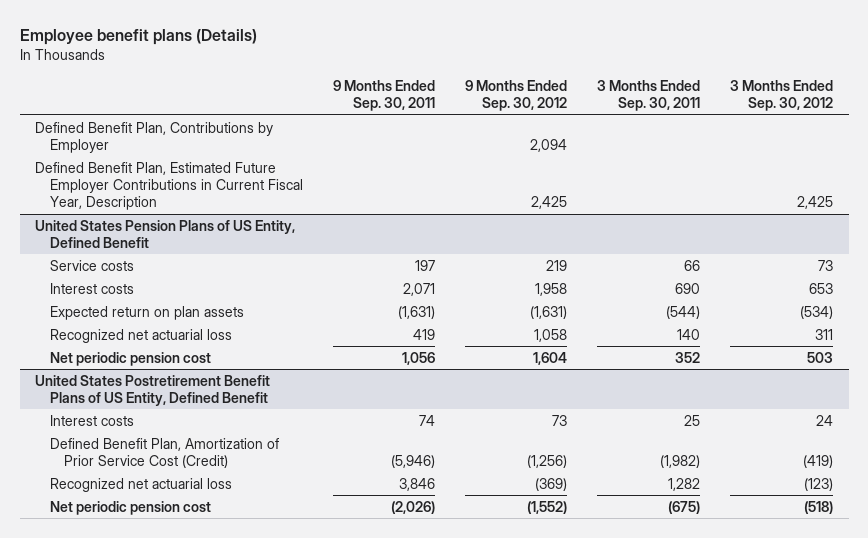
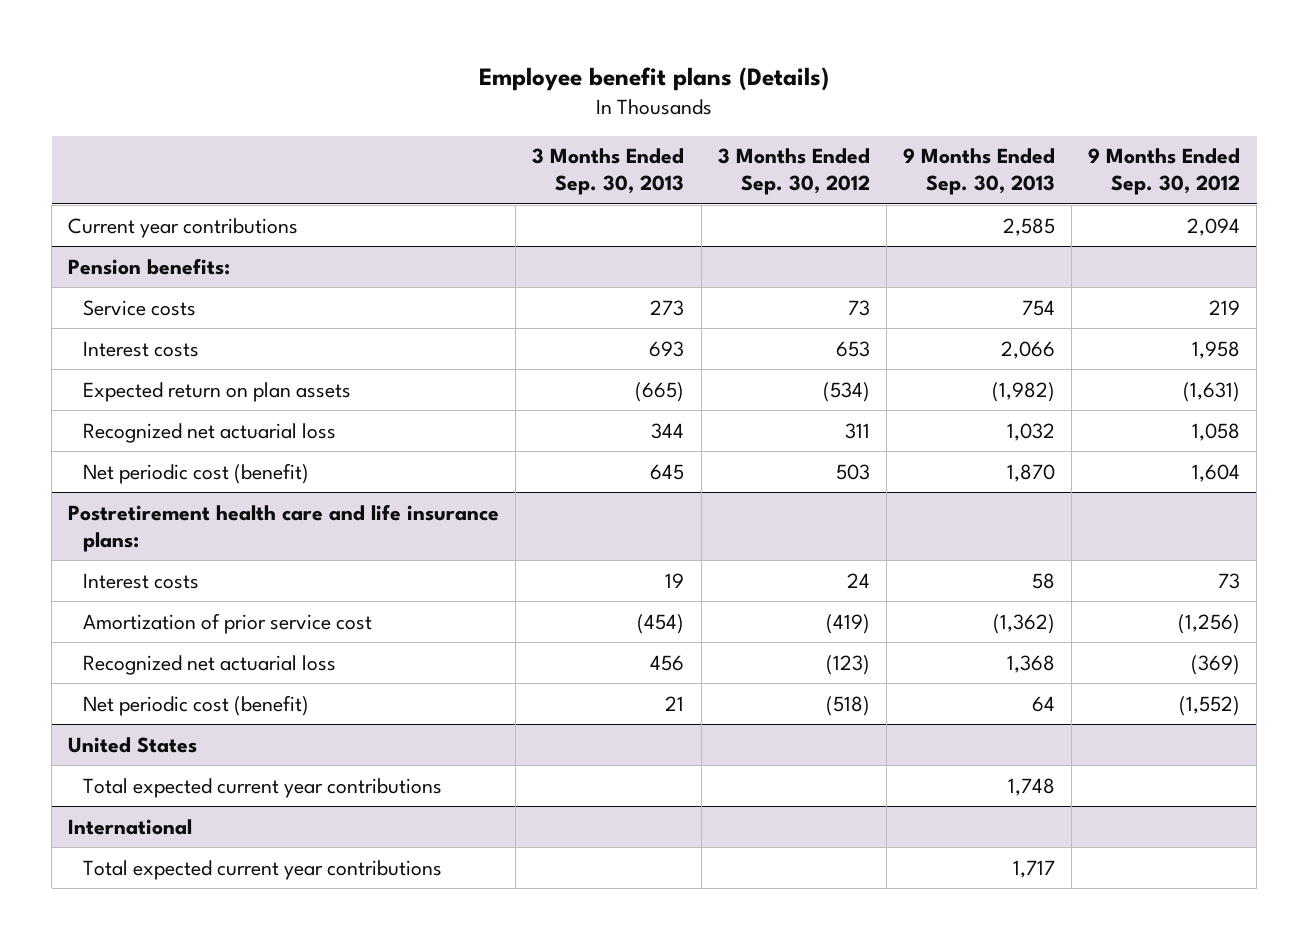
[332,79,435,112] 9 Months Ended Sep. 30, 2011 -> none
[597,79,701,112] 3 Months Ended Sep. 30, 2011 -> none
none -> [532,148,685,196] 3 Months Ended Sep. 30, 2013
none -> [903,148,1056,196] 9 Months Ended Sep. 30, 2013
[34,161,303,211] Defined Benefit Plan, Estimated Future Employer Contributions in Current Fiscal Year, Description -> none
[34,219,295,248] United States Pension Plans of US Entity, Defined Benefit -> none
[34,121,273,153] Defined Benefit Plan, Contributions by Employer -> [68,217,299,238] Current year contributions
none -> [68,257,231,275] Pension benefits:
[34,374,270,406] United States Postretirement Benefit Plans of US Entity, Defined Benefit -> none
[49,351,211,366] Net periodic pension cost -> [83,462,310,484] Net periodic cost (benefit)
none -> [68,503,500,552] Postretirement health care and life insurance plans:
[49,437,279,468] Defined Benefit Plan, Amortization of Prior Service Cost (Credit) -> [83,612,373,634] Amortization of prior service cost
[49,500,211,515] Net periodic pension cost -> [83,694,310,716] Net periodic cost (benefit)
none -> [68,736,198,753] United States
none -> [83,777,443,798] Total expected current year contributions
none -> [68,818,193,835] International
none -> [83,859,443,880] Total expected current year contributions

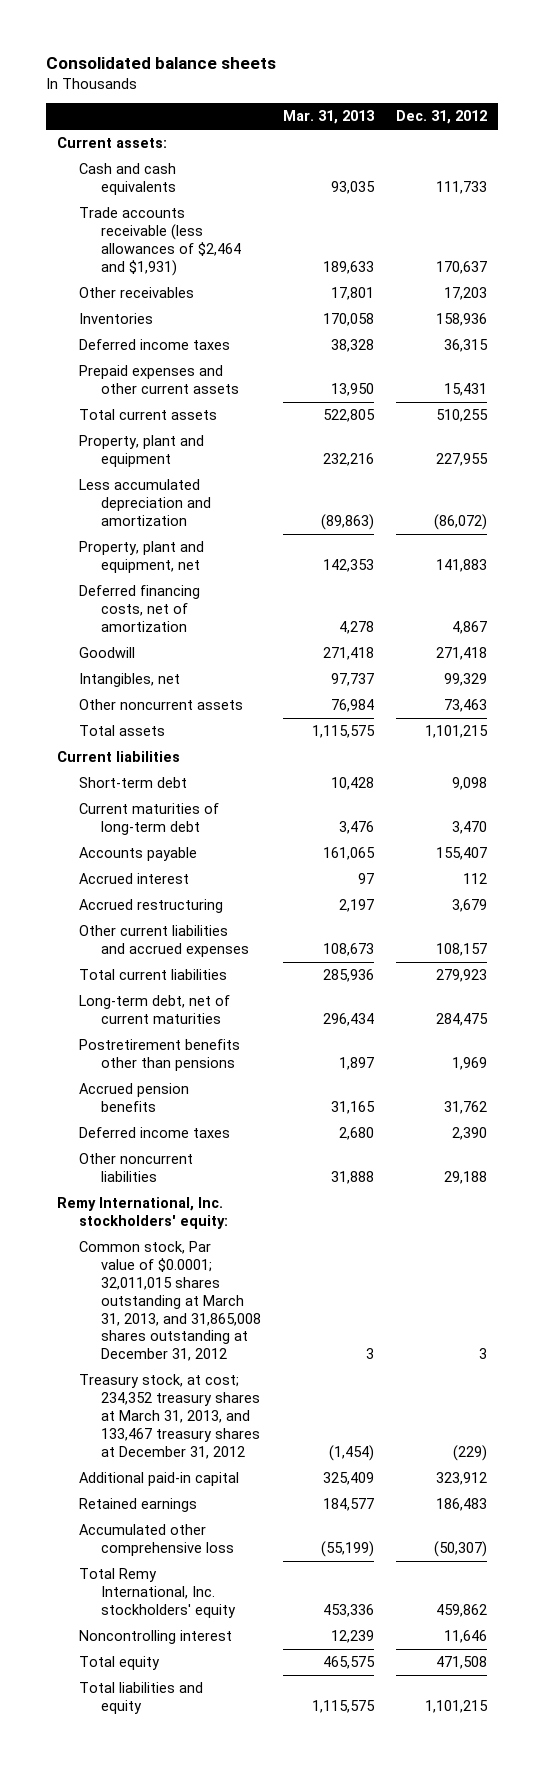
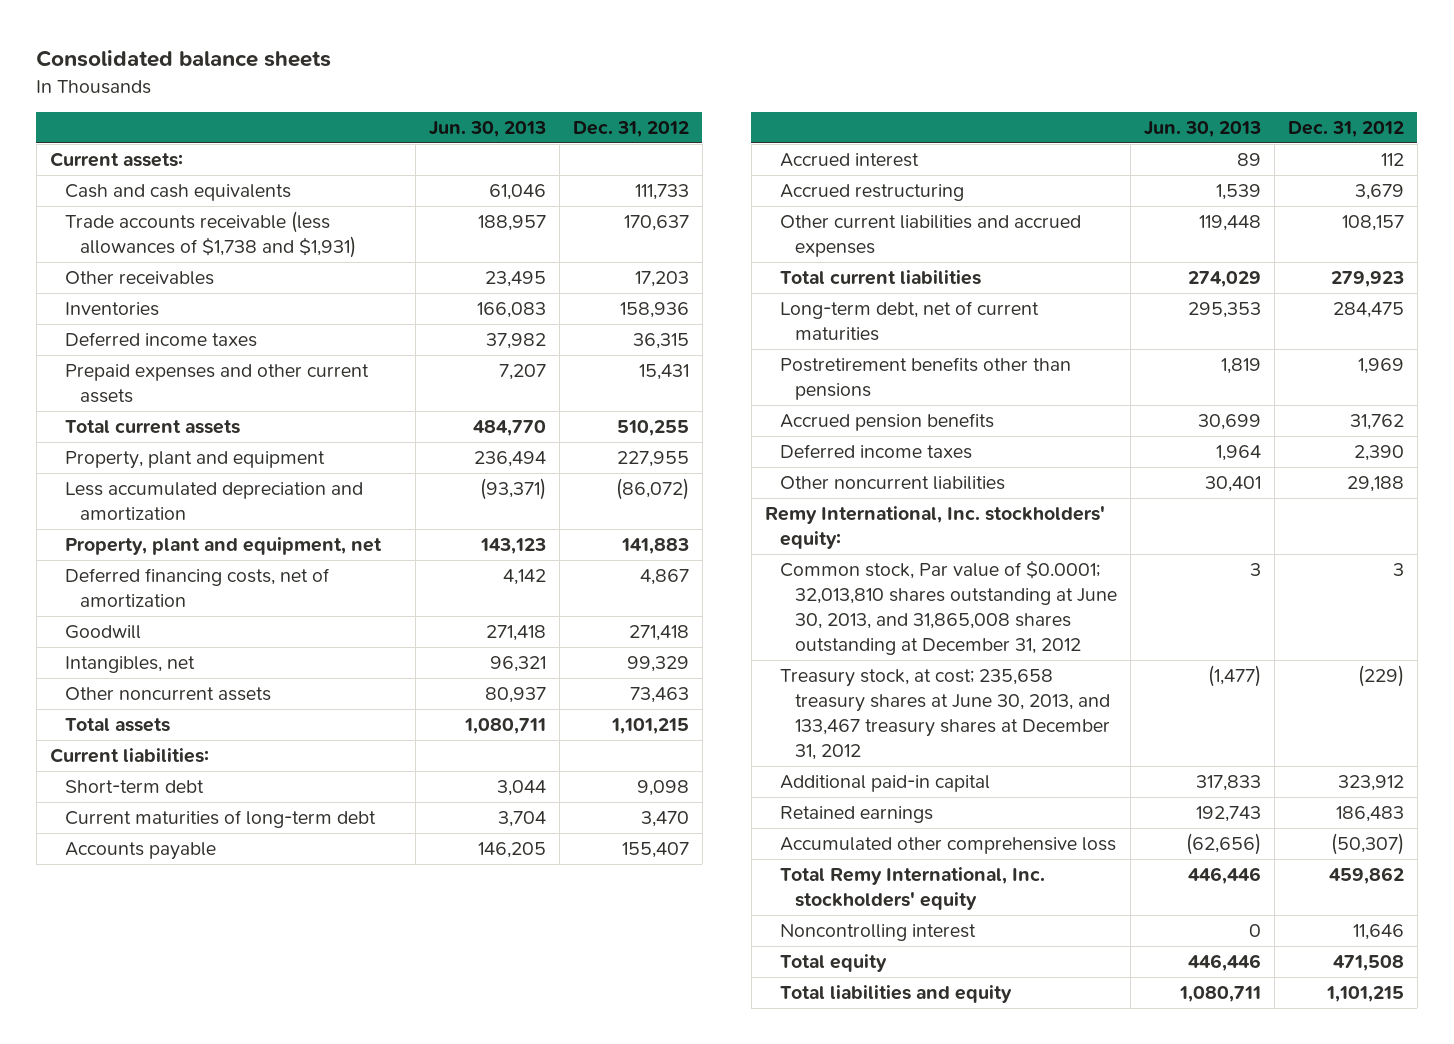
[283,110,376,125] Mar. 31, 2013 -> none
none -> [429,121,547,138] Jun. 30, 2013
[79,207,242,276] Trade accounts receivable (less allowances of $2,464 and $1,931) -> [64,210,357,259] Trade accounts receivable (less allowances of $1,738 and $1,931)
[56,751,180,763] Current liabilities -> [49,747,209,763] Current liabilities:
[79,1241,262,1362] Common stock, Par value of $0.0001; 32,011,015 shares outstanding at March 31, 2013, and 31,865,008 shares outstanding at December 31, 2012 -> [779,559,1118,656] Common stock, Par value of $0.0001; 32,013,810 shares outstanding at June 30, 2013, and 31,865,008 shares outstanding at December 31, 2012
[79,1374,261,1459] Treasury stock, at cost; 234,352 treasury shares at March 31, 2013, and 133,467 treasury shares at December 31, 2012 -> [779,668,1111,761] Treasury stock, at cost; 235,658 treasury shares at June 30, 2013, and 133,467 treasury shares at December 31, 2012

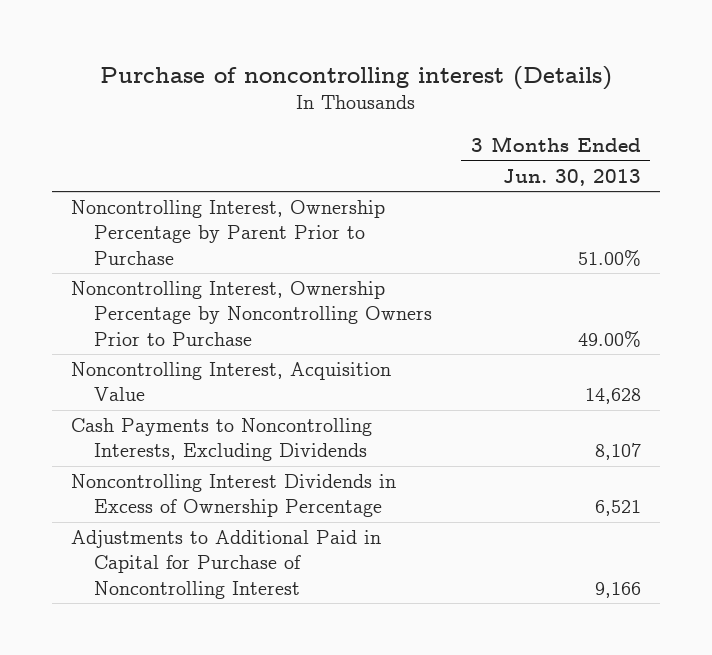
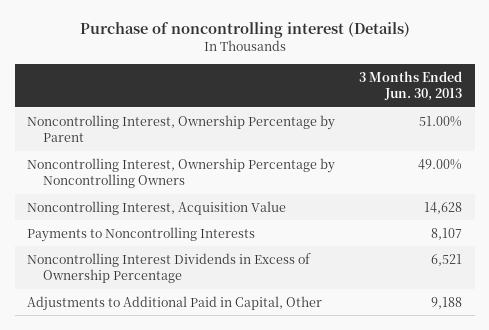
[71,200,386,265] Noncontrolling Interest, Ownership Percentage by Parent Prior to Purchase -> [26,114,335,143] Noncontrolling Interest, Ownership Percentage by Parent
[71,281,433,346] Noncontrolling Interest, Ownership Percentage by Noncontrolling Owners Prior to Purchase -> [26,157,335,189] Noncontrolling Interest, Ownership Percentage by Noncontrolling Owners
[71,418,373,462] Cash Payments to Noncontrolling Interests, Excluding Dividends -> [26,226,255,242] Payments to Noncontrolling Interests
[71,530,382,599] Adjustments to Additional Paid in Capital for Purchase of Noncontrolling Interest -> [26,295,322,311] Adjustments to Additional Paid in Capital, Other
[594,581,641,598] 9,166 -> [431,296,463,309] 9,188

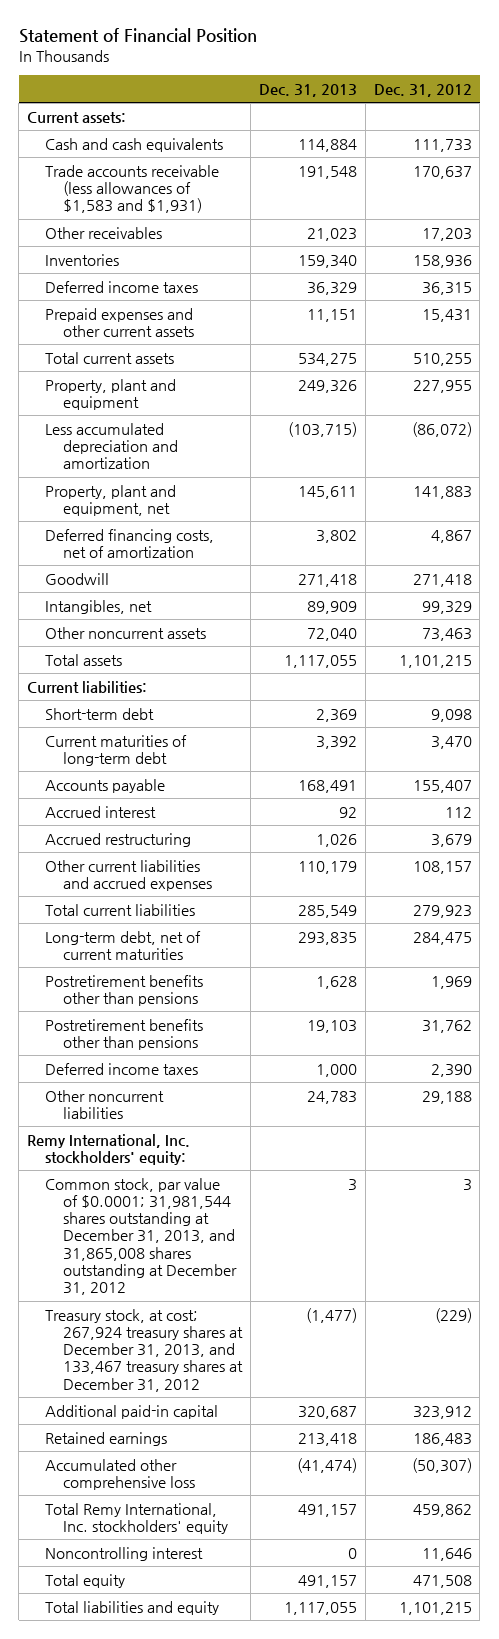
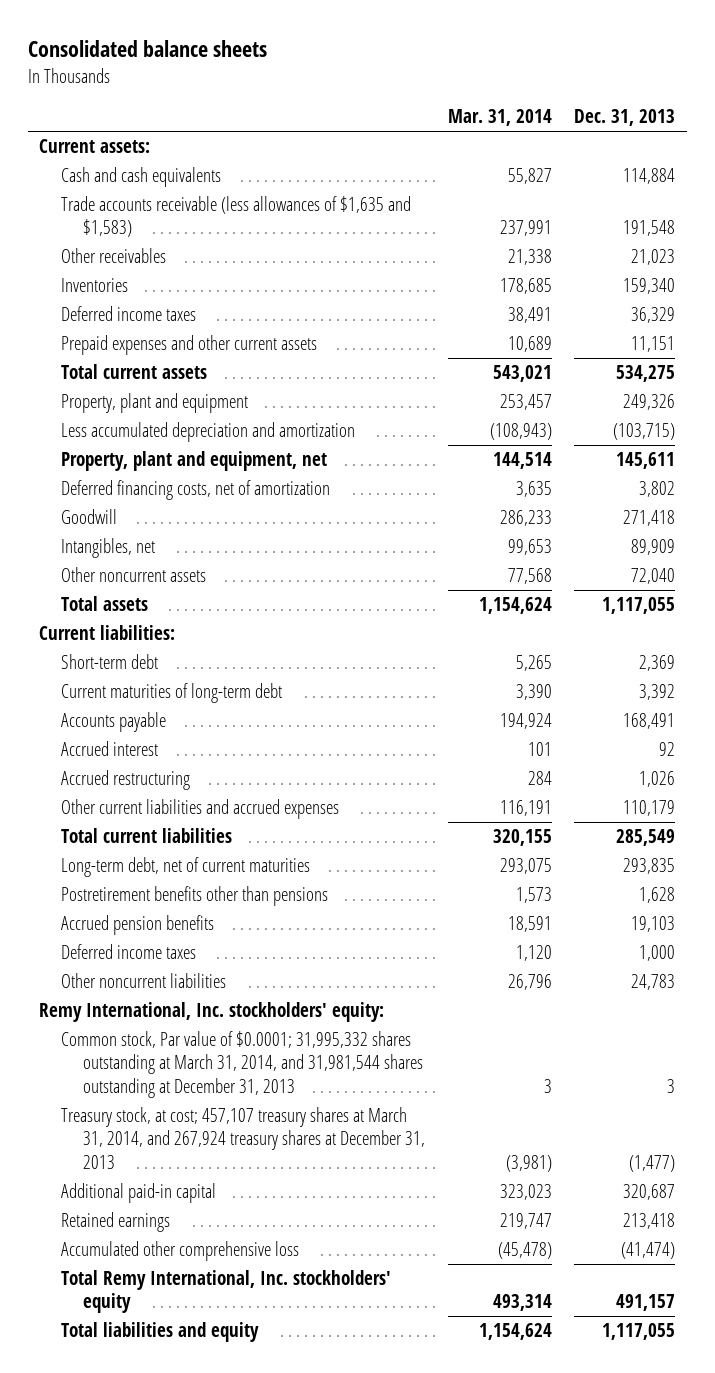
[18,28,257,44] Statement of Financial Position -> [27,40,267,58] Consolidated balance sheets
[373,83,472,97] Dec. 31, 2012 -> none
none -> [447,109,552,127] Mar. 31, 2014
[45,164,220,214] Trade accounts receivable (less allowances of $1,583 and $1,931) -> [61,196,412,238] Trade accounts receivable (less allowances of $1,635 and $1,583)
[45,1018,204,1050] Postretirement benefits other than pensions -> [61,915,215,936] Accrued pension benefits
[45,1177,238,1296] Common stock, par value of $0.0001; 31,981,544 shares outstanding at December 31, 2013, and 31,865,008 shares outstanding at December 31, 2012 -> [61,1031,424,1098] Common stock, Par value of $0.0001; 31,995,332 shares outstanding at March 31, 2014, and 31,981,544 shares outstanding at December 31, 2013
[45,1308,244,1392] Treasury stock, at cost; 267,924 treasury shares at December 31, 2013, and 133,467 treasury shares at December 31, 2012 -> [61,1107,426,1169] Treasury stock, at cost; 457,107 treasury shares at March 31, 2014, and 267,924 treasury shares at December 31, 2013
[45,1546,204,1561] Noncontrolling interest -> none
[45,1573,126,1588] Total equity -> none

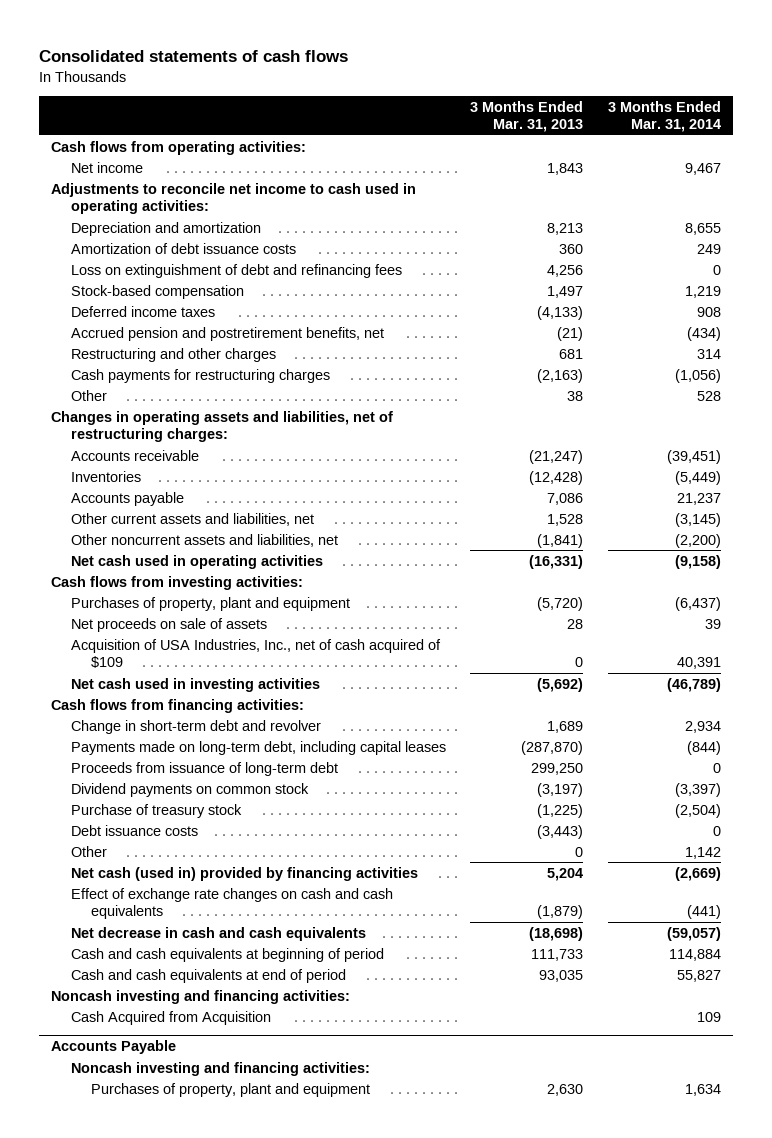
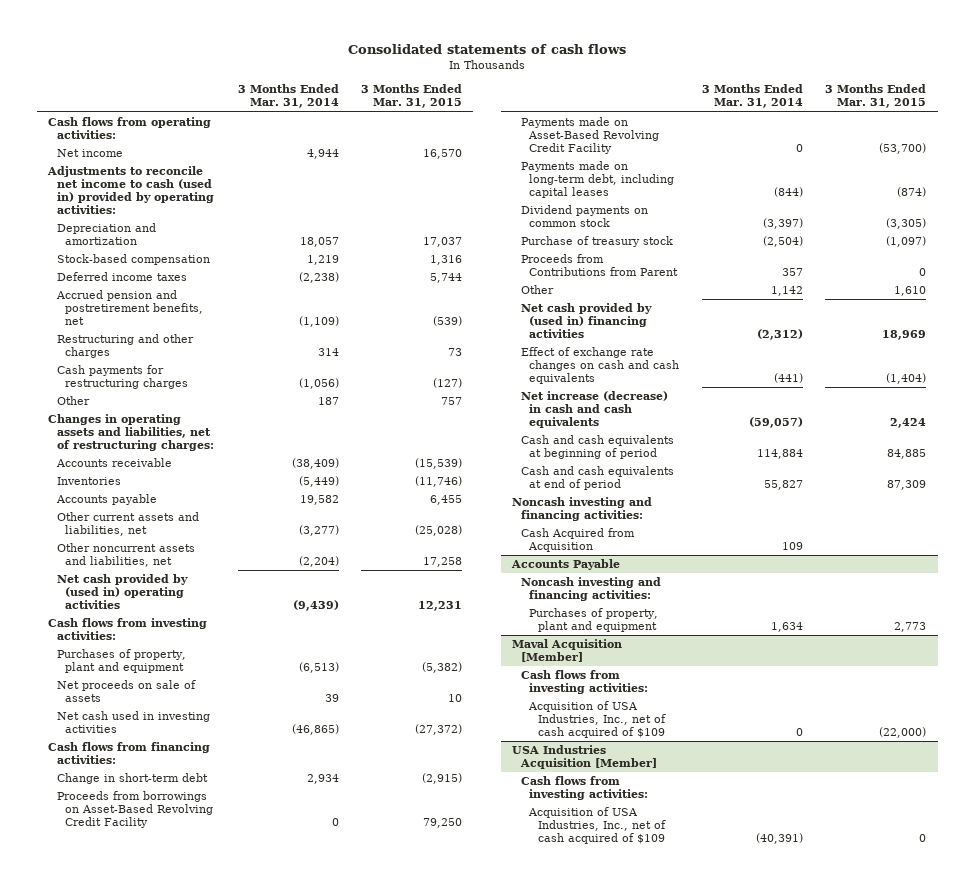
[470,100,584,133] 3 Months Ended Mar. 31, 2013 -> none
none -> [361,84,463,109] 3 Months Ended Mar. 31, 2015
[71,242,297,254] Amortization of debt issuance costs -> none
[71,263,403,278] Loss on extinguishment of debt and refinancing fees -> none
[684,162,721,175] 9,467 -> [306,149,339,160] 4,944
[50,182,416,215] Adjustments to reconcile net income to cash used in operating activities: -> [46,166,214,214] Adjustments to reconcile net income to cash (used in) provided by operating activities:
[684,222,721,235] 8,655 -> [299,237,339,248] 18,057
[696,306,721,317] 908 -> [298,272,339,284] (2,238)
[686,326,721,341] (434) -> [298,316,339,328] (1,109)
[696,390,721,401] 528 -> [317,397,339,406] 187
[666,449,721,464] (39,451) -> [291,458,339,470] (38,409)
[676,492,721,505] 21,237 -> [299,495,339,506] 19,582
[674,512,721,527] (3,145) -> [298,525,339,537] (3,277)
[674,533,721,548] (2,200) -> [298,556,339,568] (2,204)
[71,554,324,569] Net cash used in operating activities -> [56,574,188,610] Net cash provided by (used in) operating activities
[674,554,721,569] (9,158) -> [292,600,339,612] (9,439)
[674,596,721,611] (6,437) -> [298,662,339,674] (6,513)
[71,638,442,669] Acquisition of USA Industries, Inc., net of cash acquired of $109 -> none
[666,677,721,692] (46,789) -> [291,724,339,736] (46,865)
[71,719,322,734] Change in short-term debt and revolver -> [56,773,208,785] Change in short-term debt
none -> [56,791,214,829] Proceeds from borrowings on Asset-Based Revolving Credit Facility
none -> [520,117,660,155] Payments made on Asset-Based Revolving Credit Facility
[71,761,339,776] Proceeds from issuance of long-term debt -> none
[71,824,199,836] Debt issuance costs -> none
none -> [520,254,679,277] Proceeds from Contributions from Parent
[71,866,419,881] Net cash (used in) provided by financing activities -> [520,303,652,339] Net cash provided by (used in) financing activities
[674,866,721,881] (2,669) -> [756,329,803,341] (2,312)
[71,926,367,941] Net decrease in cash and cash equivalents -> [520,391,668,429] Net increase (decrease) in cash and cash equivalents
none -> [512,639,623,663] Maval Acquisition [Member]
none -> [520,670,649,695] Cash flows from investing activities:
none -> [528,701,666,739] Acquisition of USA Industries, Inc., net of cash acquired of $109
none -> [512,745,657,770] USA Industries Acquisition [Member]
none -> [520,776,649,801] Cash flows from investing activities:
none -> [528,807,666,845] Acquisition of USA Industries, Inc., net of cash acquired of $109

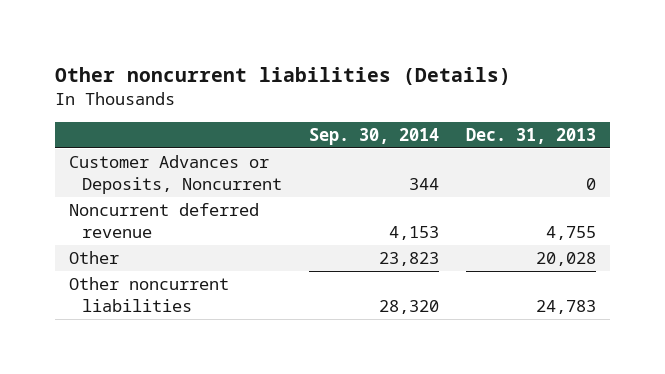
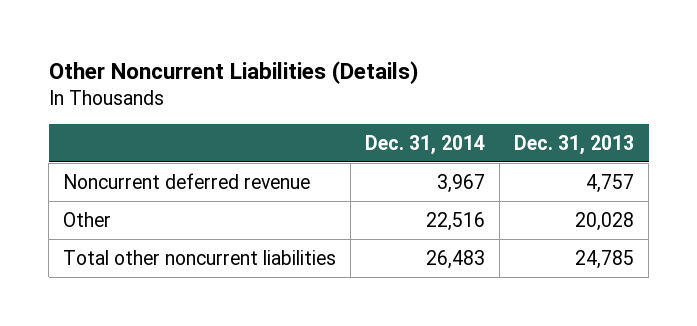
[55,66,512,85] Other noncurrent liabilities (Details) -> [48,60,418,84] Other Noncurrent Liabilities (Details)
[309,127,440,145] Sep. 30, 2014 -> none
none -> [365,134,486,155] Dec. 31, 2014
[69,155,282,194] Customer Advances or Deposits, Noncurrent -> none
[546,225,597,240] 4,755 -> [586,173,635,193] 4,757
[69,277,230,312] Other noncurrent liabilities -> [63,249,337,265] Total other noncurrent liabilities
[536,299,597,314] 24,783 -> [575,249,635,269] 24,785

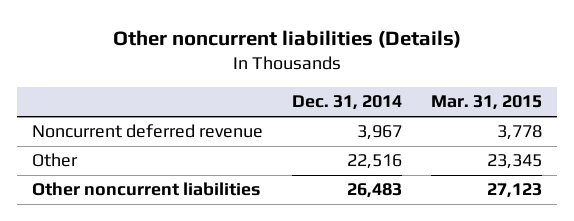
[48,60,418,84] Other Noncurrent Liabilities (Details) -> [113,29,462,48] Other noncurrent liabilities (Details)
[514,134,635,155] Dec. 31, 2013 -> none
none -> [431,95,543,111] Mar. 31, 2015
[63,249,337,265] Total other noncurrent liabilities -> [31,182,260,197] Other noncurrent liabilities

